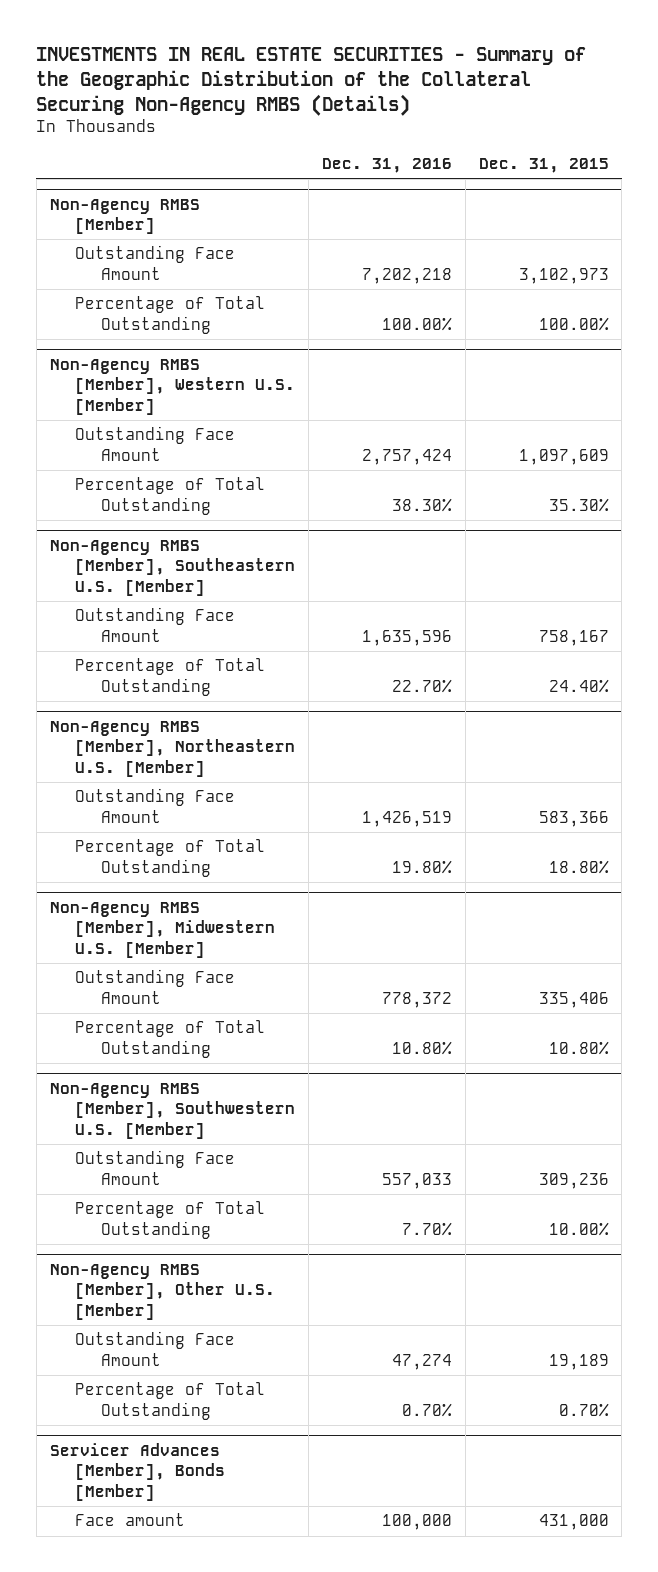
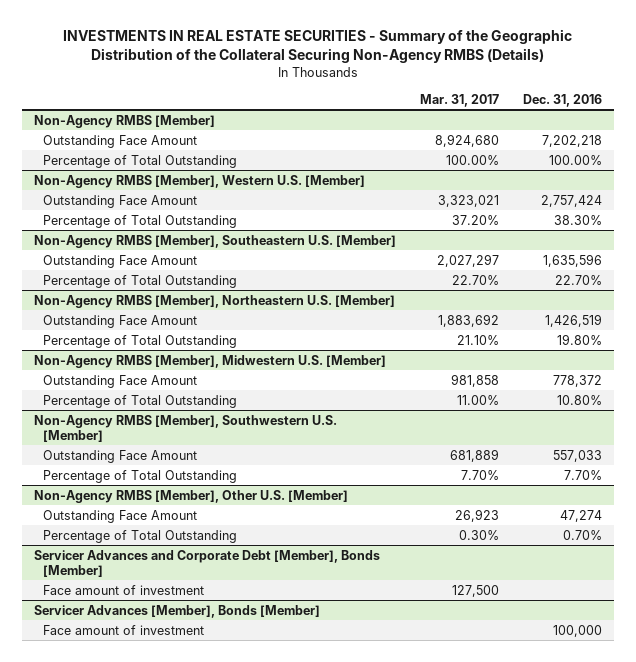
[478,157,609,173] Dec. 31, 2015 -> none
none -> [419,93,499,107] Mar. 31, 2017
none -> [33,549,380,577] Servicer Advances and Corporate Debt [Member], Bonds [Member]
none -> [42,584,204,595] Face amount of investment
[75,1513,186,1527] Face amount -> [42,624,204,635] Face amount of investment

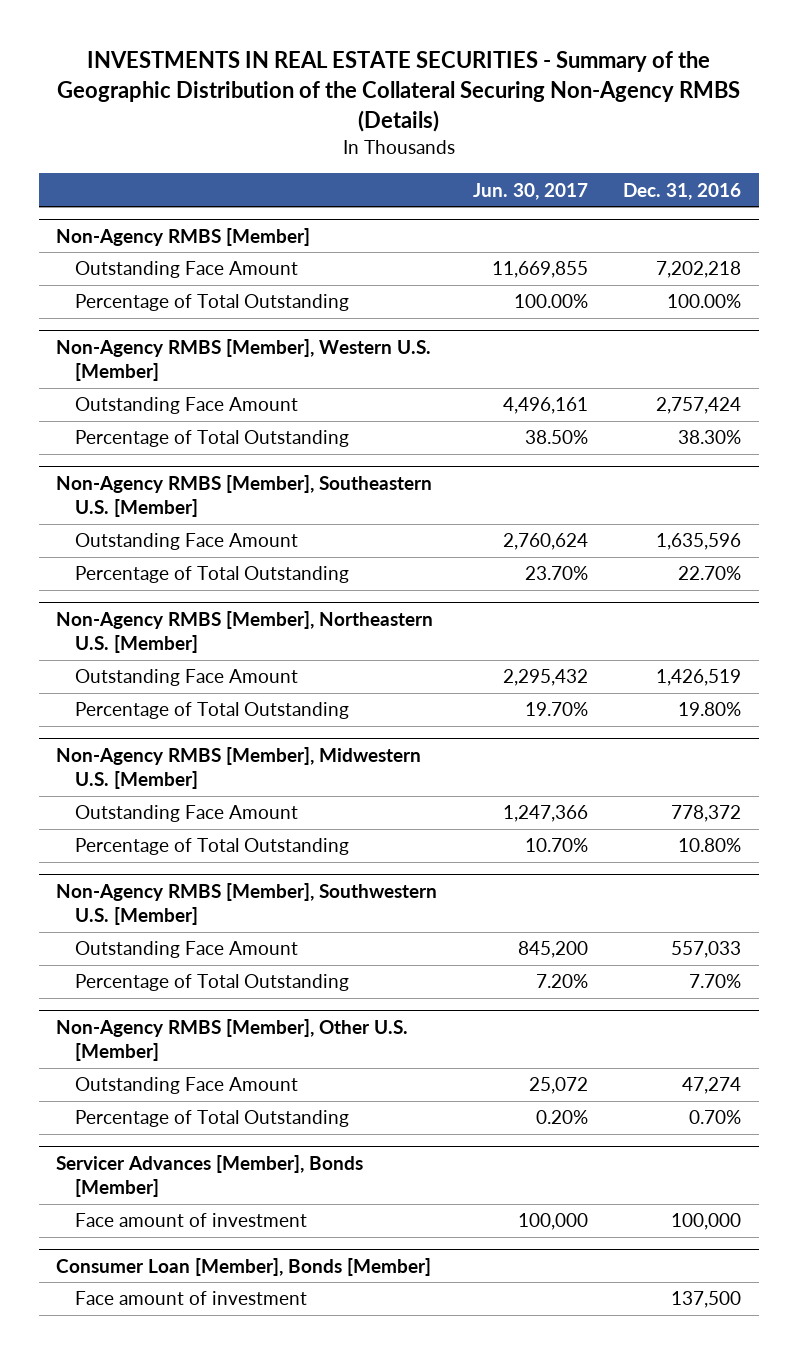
[419,93,499,107] Mar. 31, 2017 -> none
none -> [472,182,588,200] Jun. 30, 2017
[33,549,380,577] Servicer Advances and Corporate Debt [Member], Bonds [Member] -> none
[42,584,204,595] Face amount of investment -> none
none -> [56,1257,432,1276] Consumer Loan [Member], Bonds [Member]
none -> [74,1291,307,1306] Face amount of investment

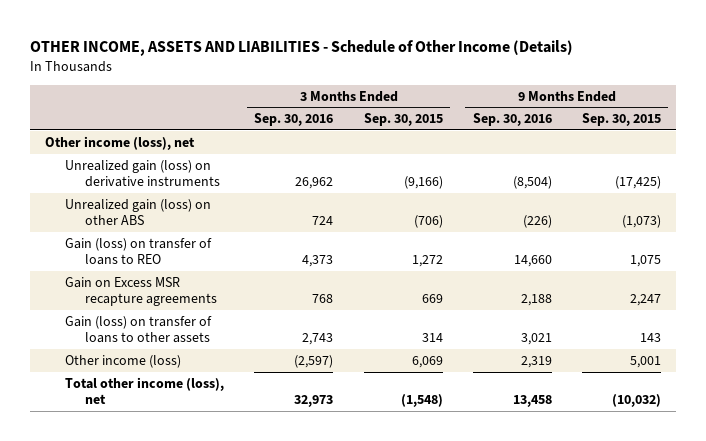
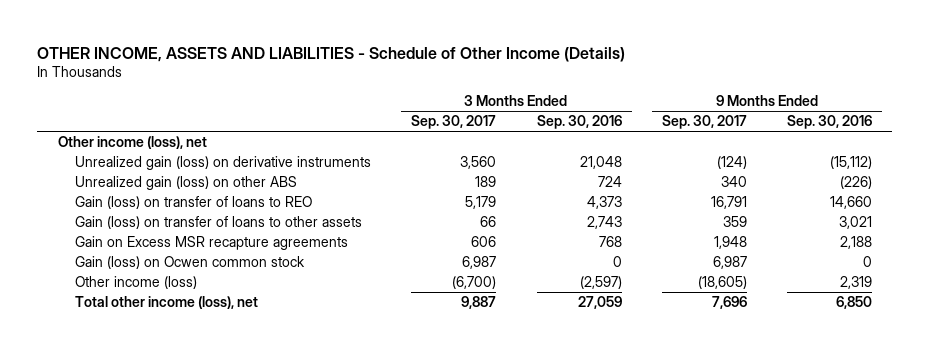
[363,113,443,127] Sep. 30, 2015 -> none
[581,113,661,127] Sep. 30, 2015 -> none
none -> [411,115,497,130] Sep. 30, 2017
none -> [661,115,747,130] Sep. 30, 2017
[295,177,334,190] 26,962 -> [579,156,622,170] 21,048
[512,176,552,190] (8,504) -> [830,156,873,170] (15,112)
[65,276,218,307] Gain on Excess MSR recapture agreements -> [74,236,348,251] Gain on Excess MSR recapture agreements
none -> [74,256,305,270] Gain (loss) on Ocwen common stock
[294,395,334,408] 32,973 -> [577,296,622,310] 27,059
[512,395,552,408] 13,458 -> [836,296,873,310] 6,850

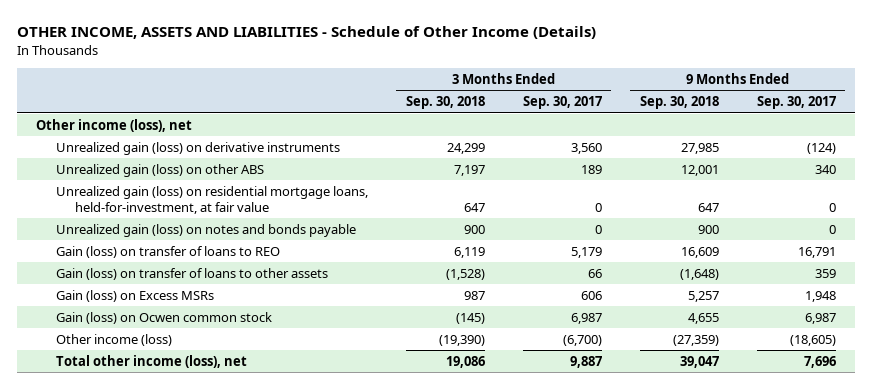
[536,115,622,130] Sep. 30, 2016 -> none
[787,115,873,130] Sep. 30, 2016 -> none
none -> [405,96,485,110] Sep. 30, 2018
none -> [639,96,719,110] Sep. 30, 2018
none -> [55,185,368,214] Unrealized gain (loss) on residential mortgage loans, held-for-investment, at fair value
none -> [55,223,356,237] Unrealized gain (loss) on notes and bonds payable
[74,236,348,251] Gain on Excess MSR recapture agreements -> [55,289,214,302] Gain (loss) on Excess MSRs

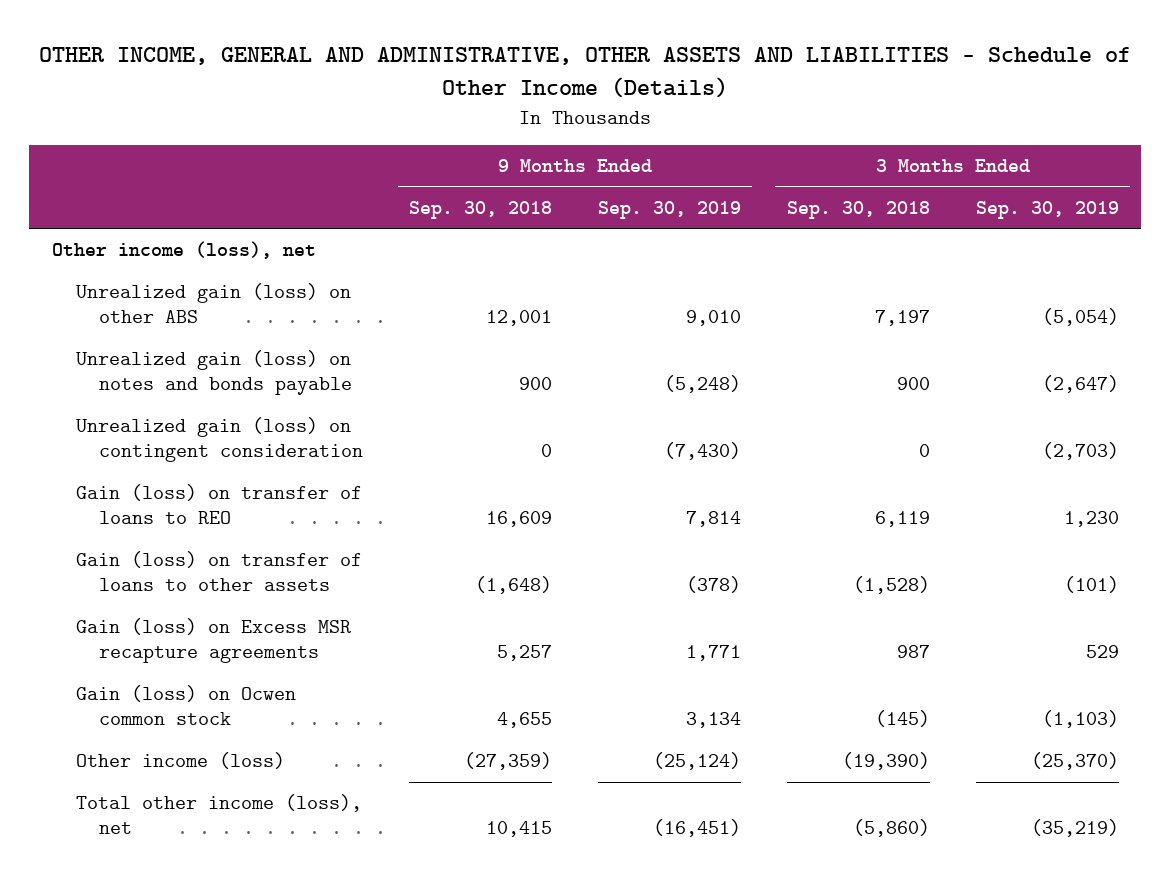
[17,26,597,40] OTHER INCOME, ASSETS AND LIABILITIES - Schedule of Other Income (Details) -> [39,47,1132,99] OTHER INCOME, GENERAL AND ADMINISTRATIVE, OTHER ASSETS AND LIABILITIES - Schedule of Other Income (Details)
[522,96,602,110] Sep. 30, 2017 -> none
[756,96,836,110] Sep. 30, 2017 -> none
none -> [598,200,742,219] Sep. 30, 2019
none -> [975,200,1119,219] Sep. 30, 2019
[55,141,340,155] Unrealized gain (loss) on derivative instruments -> none
[55,185,368,214] Unrealized gain (loss) on residential mortgage loans, held-for-investment, at fair value -> none
none -> [75,417,364,463] Unrealized gain (loss) on contingent consideration
[55,289,214,302] Gain (loss) on Excess MSRs -> [75,618,351,664] Gain (loss) on Excess MSR recapture agreements
[445,355,485,368] 19,086 -> [852,819,930,838] (5,860)
[679,355,719,368] 39,047 -> [486,821,553,838] 10,415

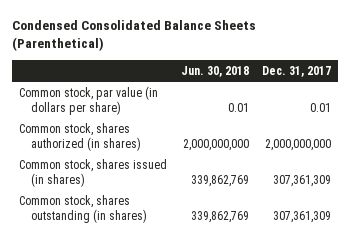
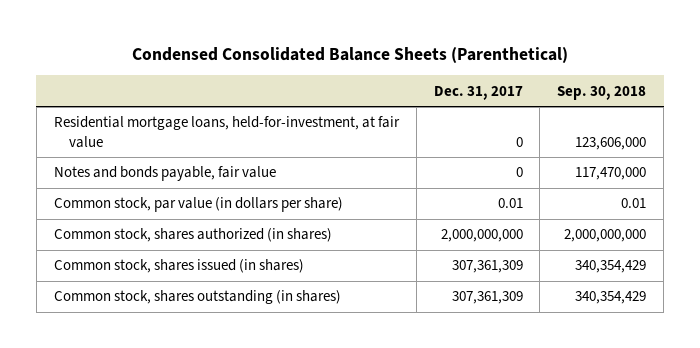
[180,66,249,78] Jun. 30, 2018 -> none
none -> [557,85,647,100] Sep. 30, 2018
none -> [53,116,400,148] Residential mortgage loans, held-for-investment, at fair value
none -> [53,166,276,182] Notes and bonds payable, fair value

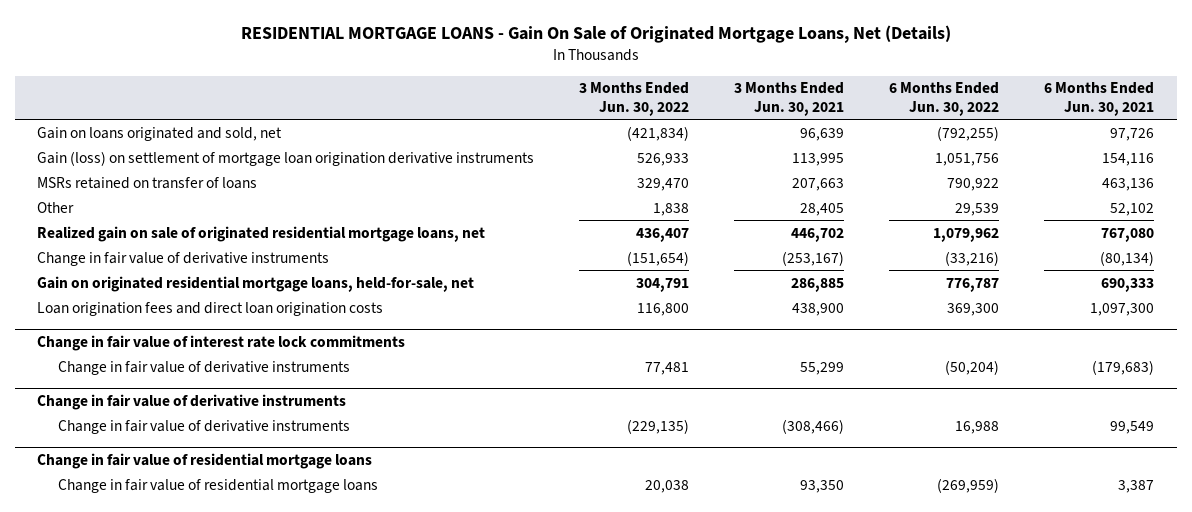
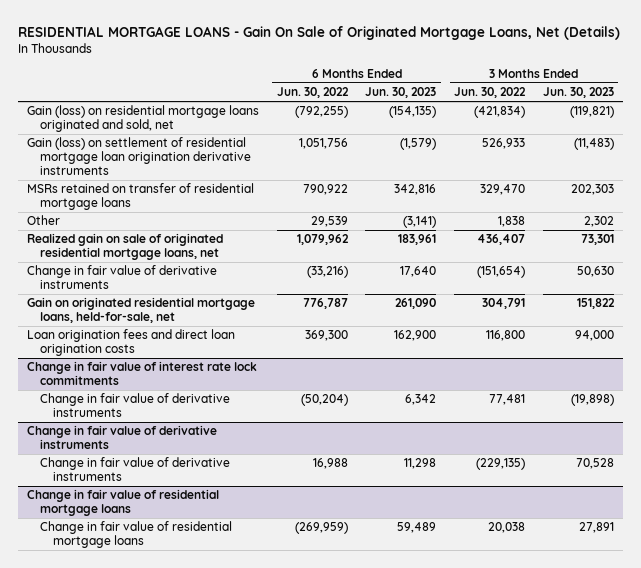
[734,82,845,116] 3 Months Ended Jun. 30, 2021 -> none
[1044,82,1155,116] 6 Months Ended Jun. 30, 2021 -> none
none -> [365,87,437,99] Jun. 30, 2023
none -> [542,87,614,99] Jun. 30, 2023
[37,126,283,141] Gain on loans originated and sold, net -> [27,105,260,133] Gain (loss) on residential mortgage loans originated and sold, net
[37,150,535,166] Gain (loss) on settlement of mortgage loan origination derivative instruments -> [27,137,251,175] Gain (loss) on settlement of residential mortgage loan origination derivative instruments
[37,176,258,189] MSRs retained on transfer of loans -> [27,183,255,211] MSRs retained on transfer of residential mortgage loans

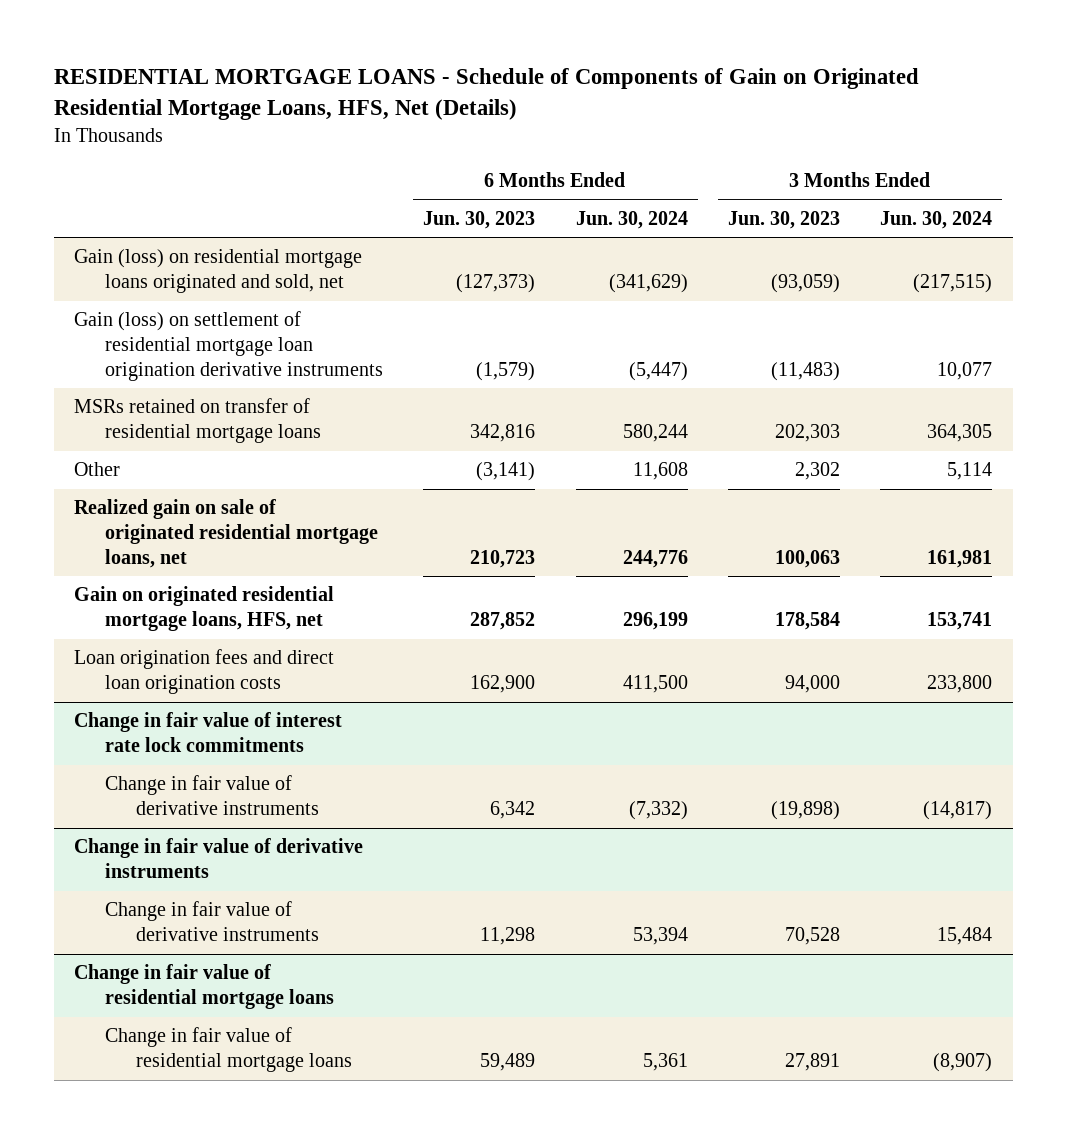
[18,25,621,40] RESIDENTIAL MORTGAGE LOANS - Gain On Sale of Originated Mortgage Loans, Net (Details) -> [53,68,919,120] RESIDENTIAL MORTGAGE LOANS - Schedule of Components of Gain on Originated Residential Mortgage Loans, HFS, Net (Details)
[276,87,349,99] Jun. 30, 2022 -> none
[454,87,527,99] Jun. 30, 2022 -> none
none -> [575,210,688,229] Jun. 30, 2024
none -> [880,210,993,229] Jun. 30, 2024
[389,106,437,119] (154,135) -> [456,274,536,294] (127,373)
[569,106,614,119] (119,821) -> [770,274,840,294] (93,059)
[27,265,218,290] Change in fair value of derivative instruments -> none
[398,234,437,246] 183,961 -> [470,549,536,568] 210,723
[580,234,614,246] 73,301 -> [774,549,840,568] 100,063
[27,297,256,324] Gain on originated residential mortgage loans, held-for-sale, net -> [73,586,334,632] Gain on originated residential mortgage loans, HFS, net
[395,298,437,310] 261,090 -> [470,612,536,631] 287,852
[576,298,615,310] 151,822 -> [774,612,840,631] 178,584

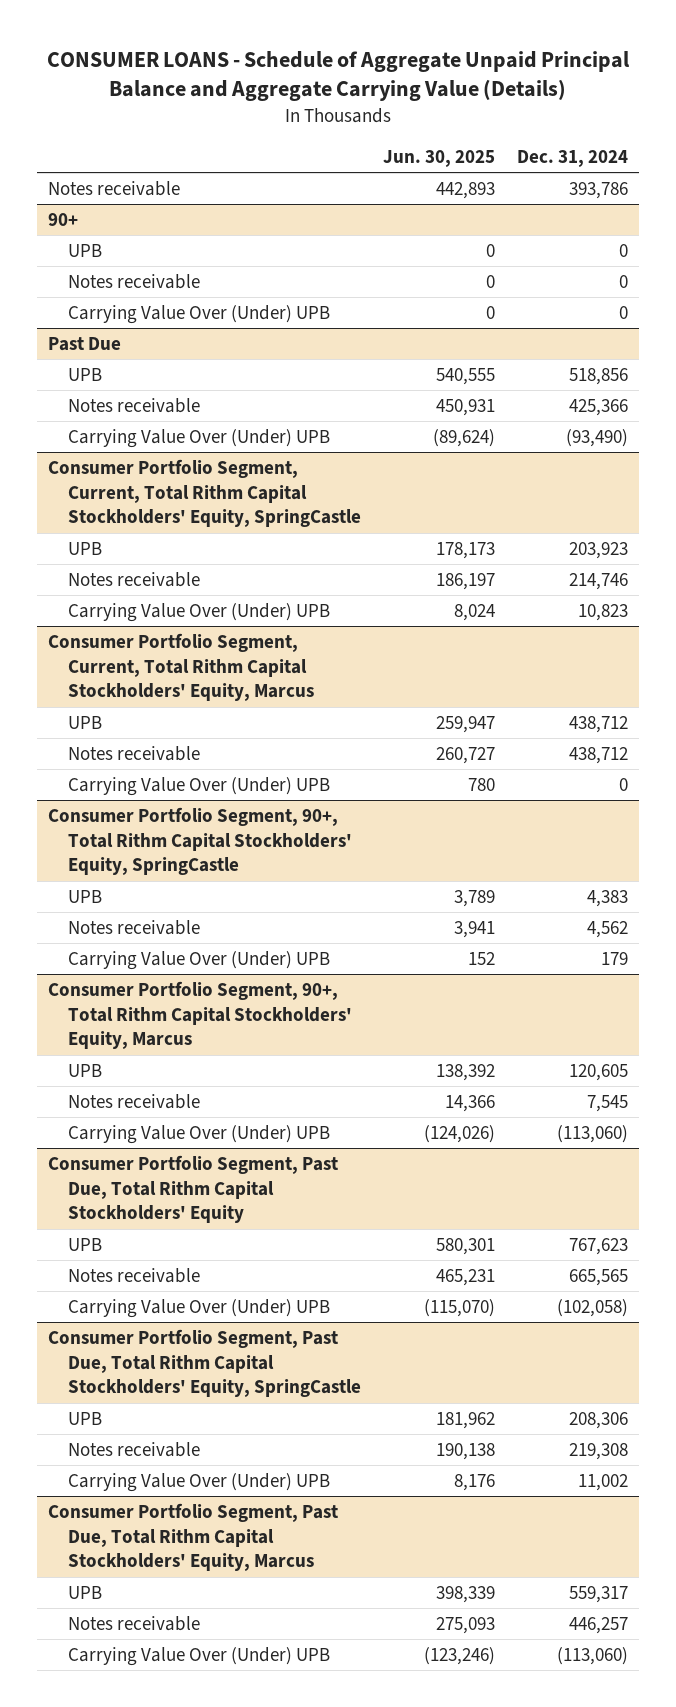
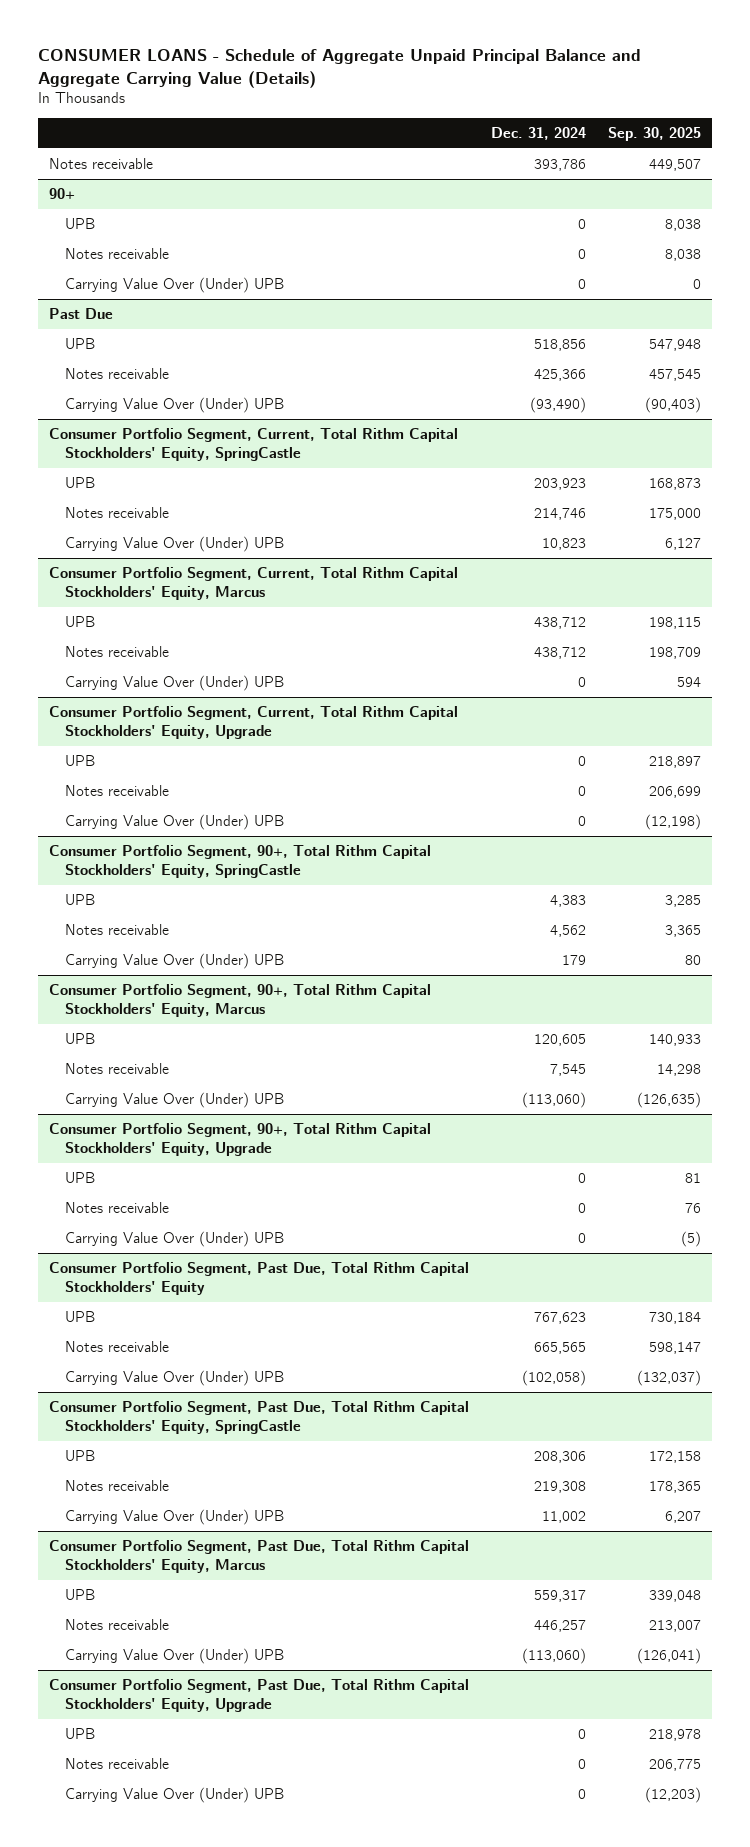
[383,149,496,167] Jun. 30, 2025 -> none
none -> [607,126,701,141] Sep. 30, 2025
none -> [49,705,459,739] Consumer Portfolio Segment, Current, Total Rithm Capital Stockholders' Equity, Upgrade
none -> [65,754,96,766] UPB
none -> [65,784,170,796] Notes receivable
none -> [65,813,285,830] Carrying Value Over (Under) UPB
none -> [49,1122,432,1156] Consumer Portfolio Segment, 90+, Total Rithm Capital Stockholders' Equity, Upgrade
none -> [65,1171,96,1183] UPB
none -> [65,1201,170,1213] Notes receivable
none -> [65,1230,285,1247] Carrying Value Over (Under) UPB
none -> [49,1678,470,1712] Consumer Portfolio Segment, Past Due, Total Rithm Capital Stockholders' Equity, Upgrade
none -> [65,1727,96,1739] UPB
none -> [65,1757,170,1769] Notes receivable
none -> [65,1786,285,1803] Carrying Value Over (Under) UPB

